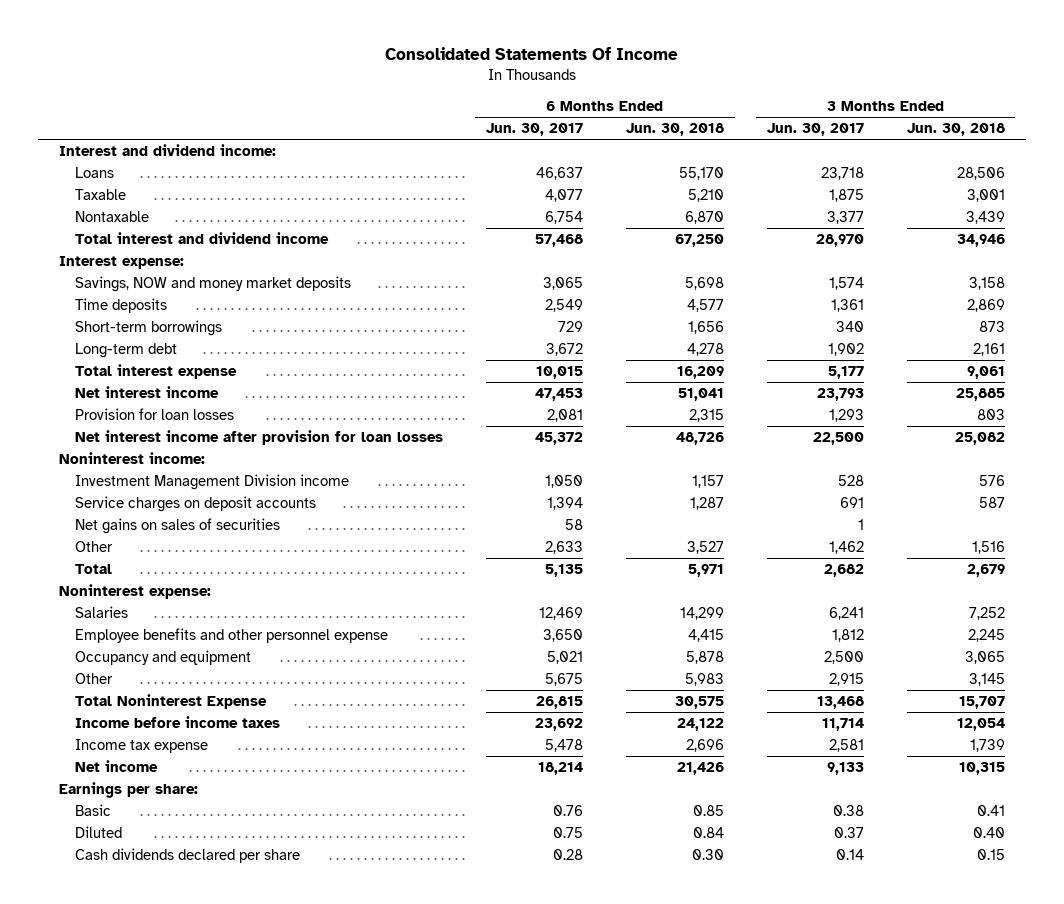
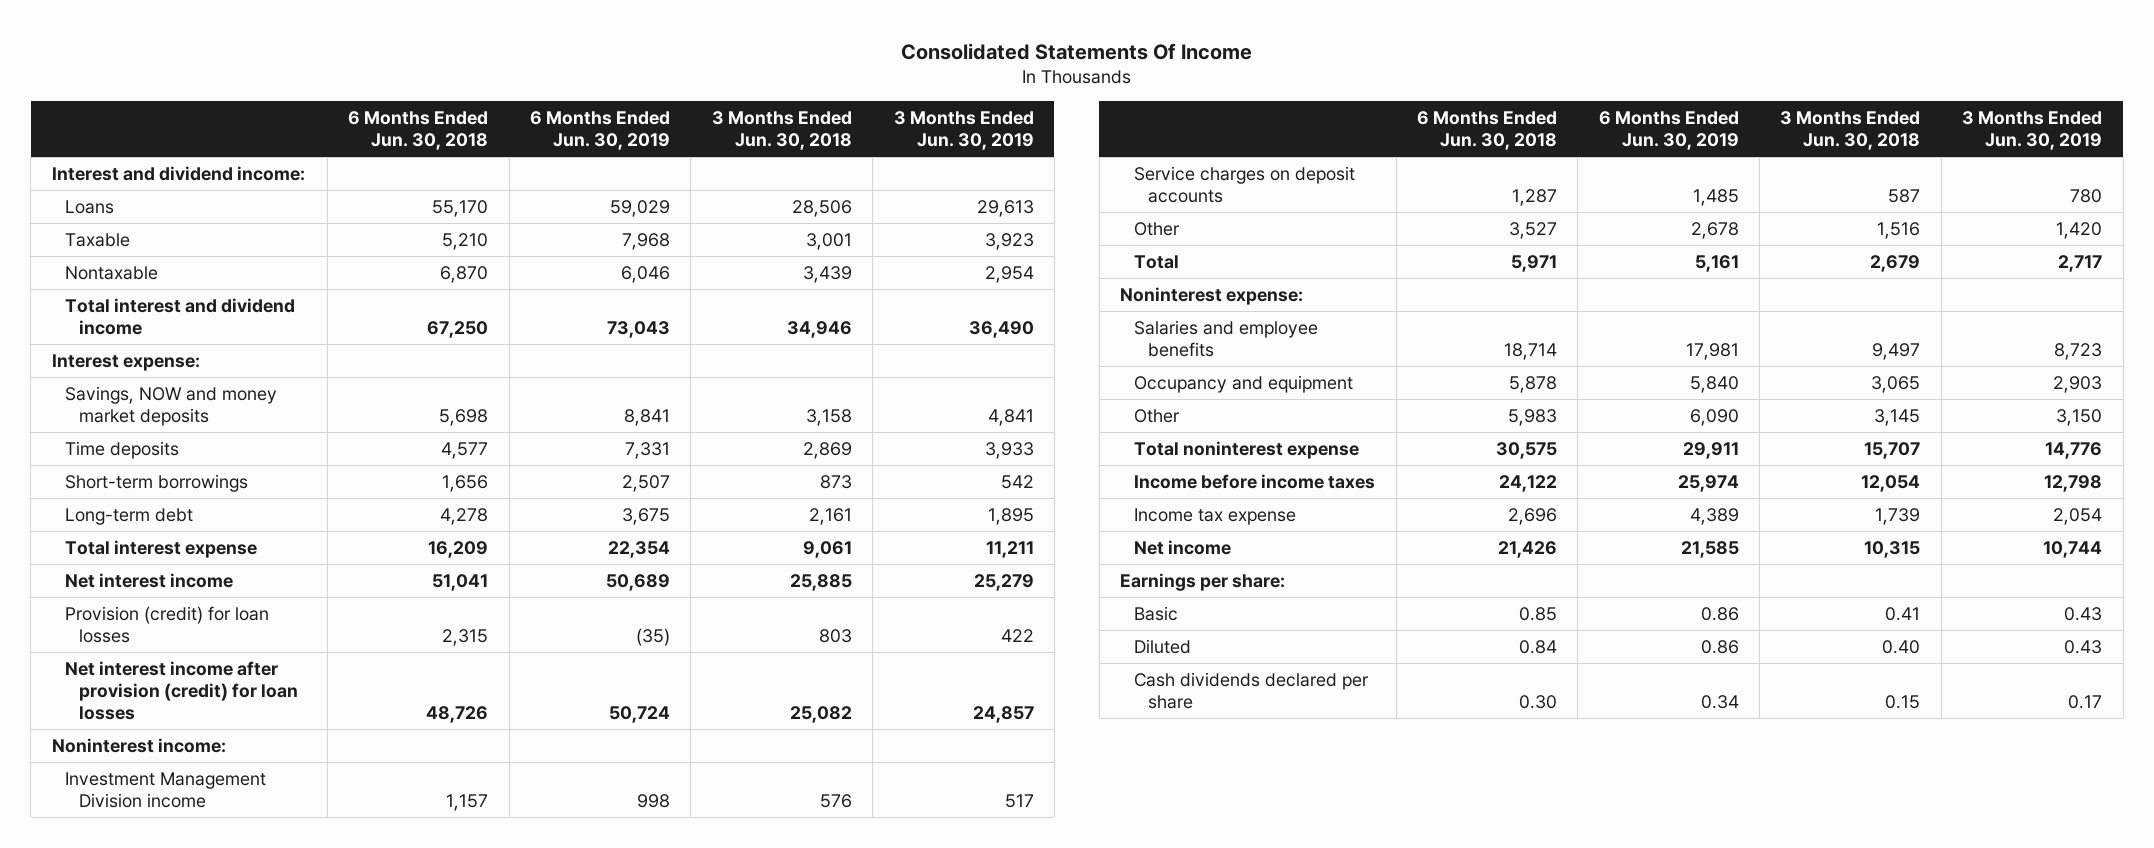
[486,123,584,137] Jun. 30, 2017 -> none
[766,123,864,137] Jun. 30, 2017 -> none
none -> [530,110,671,151] 6 Months Ended Jun. 30, 2019
none -> [893,110,1034,151] 3 Months Ended Jun. 30, 2019
[75,408,235,421] Provision for loan losses -> [65,605,270,644] Provision (credit) for loan losses
[75,430,444,446] Net interest income after provision for loan losses -> [65,660,299,721] Net interest income after provision (credit) for loan losses
[75,518,281,535] Net gains on sales of securities -> none
[75,606,129,619] Salaries -> none
[75,628,389,644] Employee benefits and other personnel expense -> none
none -> [1134,319,1319,358] Salaries and employee benefits
[75,694,268,710] Total Noninterest Expense -> [1134,440,1360,459] Total noninterest expense

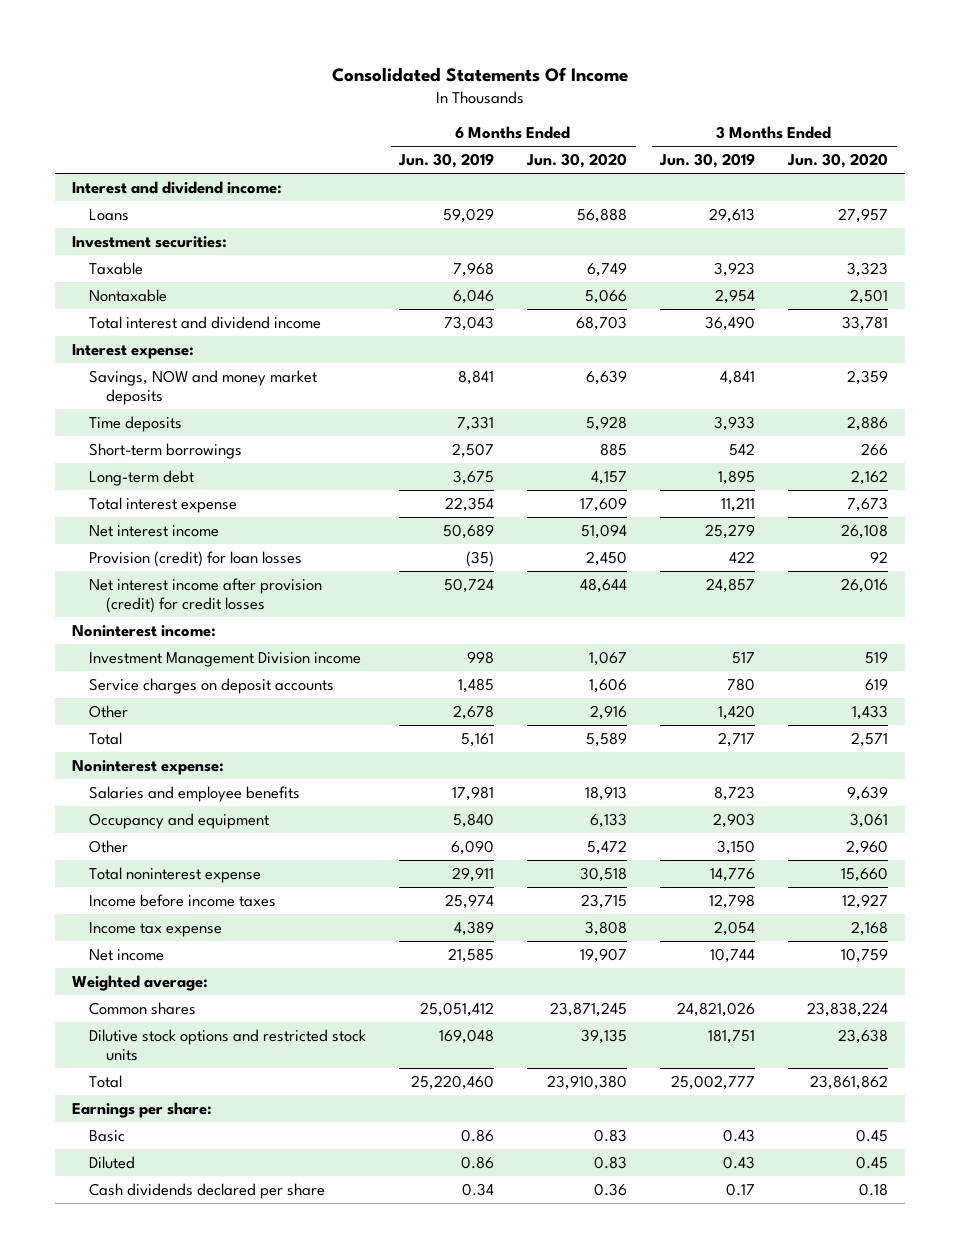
[348,110,489,151] 6 Months Ended Jun. 30, 2018 -> none
[711,110,852,151] 3 Months Ended Jun. 30, 2018 -> none
none -> [526,153,628,169] Jun. 30, 2020
none -> [787,153,889,169] Jun. 30, 2020
none -> [71,235,227,248] Investment securities:
[65,660,299,721] Net interest income after provision (credit) for loan losses -> [89,577,323,613] Net interest income after provision (credit) for credit losses
none -> [71,974,208,991] Weighted average:
none -> [89,1001,197,1015] Common shares
none -> [89,1028,367,1061] Dilutive stock options and restricted stock units
none -> [89,1074,123,1088] Total

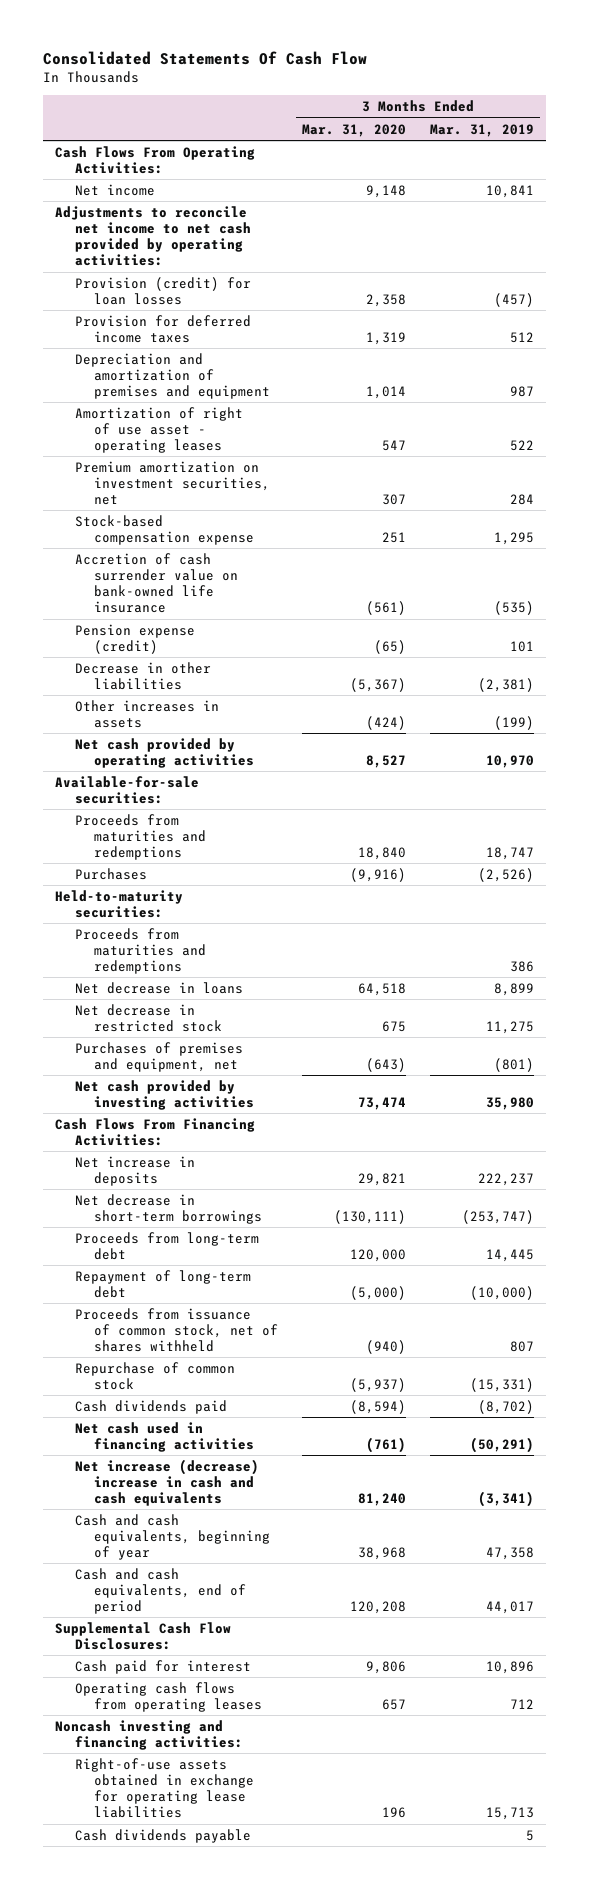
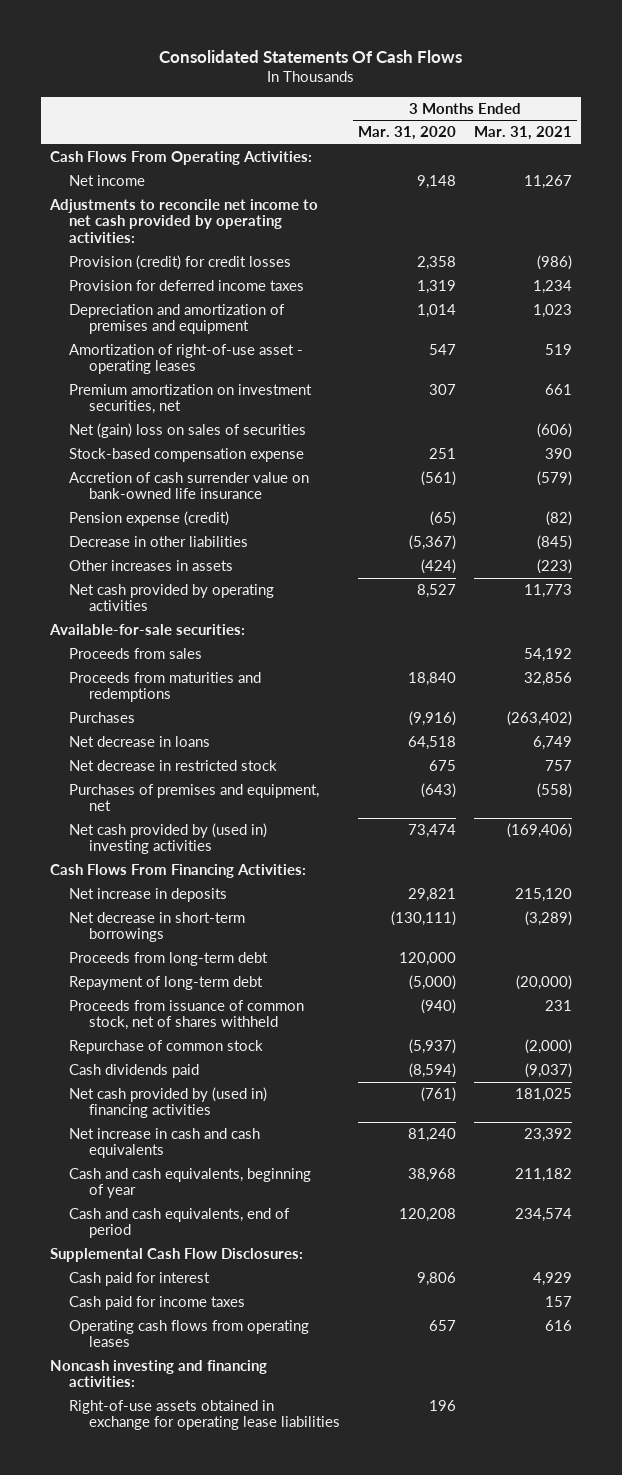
[43,50,368,65] Consolidated Statements Of Cash Flow -> [158,50,462,64] Consolidated Statements Of Cash Flows
[430,123,535,137] Mar. 31, 2019 -> none
none -> [473,126,572,141] Mar. 31, 2021
[74,276,251,305] Provision (credit) for loan losses -> [69,254,292,270] Provision (credit) for credit losses
[74,406,243,453] Amortization of right of use asset - operating leases -> [69,343,304,375] Amortization of right-of-use asset - operating leases
none -> [69,422,307,438] Net (gain) loss on sales of securities
none -> [69,647,203,659] Proceeds from sales
[55,889,184,918] Held-to-maturity securities: -> none
[74,927,207,974] Proceeds from maturities and redemptions -> none
[74,1079,255,1110] Net cash provided by investing activities -> [69,822,268,855] Net cash provided by (used in) investing activities
[74,1421,255,1452] Net cash used in financing activities -> [69,1086,268,1119] Net cash provided by (used in) financing activities
[74,1458,259,1506] Net increase (decrease) increase in cash and cash equivalents -> [69,1127,261,1159] Net increase in cash and cash equivalents
none -> [69,1295,246,1310] Cash paid for income taxes
[74,1828,251,1843] Cash dividends payable -> none

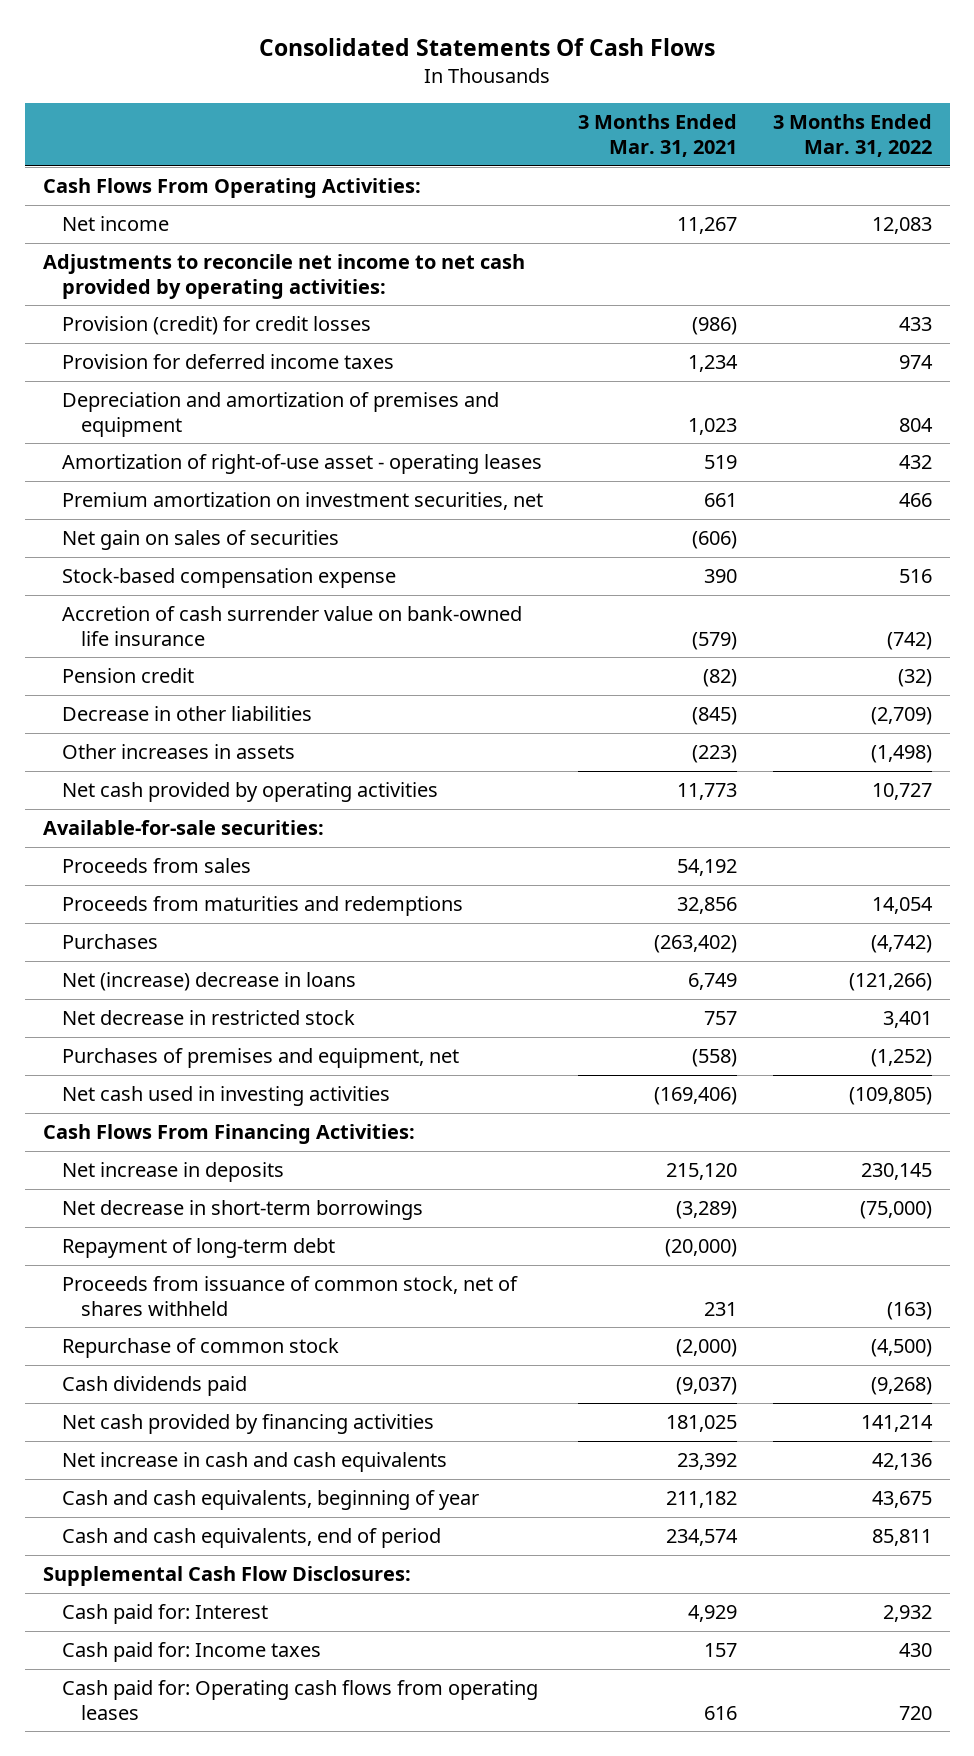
[357,126,456,141] Mar. 31, 2020 -> none
none -> [772,114,932,158] 3 Months Ended Mar. 31, 2022
[69,422,307,438] Net (gain) loss on sales of securities -> [61,530,339,551] Net gain on sales of securities
[69,510,230,526] Pension expense (credit) -> [61,668,194,684] Pension credit
[69,735,211,747] Net decrease in loans -> [61,972,356,992] Net (increase) decrease in loans
[69,822,268,855] Net cash provided by (used in) investing activities -> [61,1086,390,1107] Net cash used in investing activities
[69,951,269,966] Proceeds from long-term debt -> none
[69,1086,268,1119] Net cash provided by (used in) financing activities -> [61,1414,434,1435] Net cash provided by financing activities
[49,1359,267,1388] Noncash investing and financing activities: -> none
[69,1399,340,1431] Right-of-use assets obtained in exchange for operating lease liabilities -> none
[69,1271,211,1286] Cash paid for interest -> [61,1604,268,1625] Cash paid for: Interest
[69,1295,246,1310] Cash paid for income taxes -> [61,1642,321,1663] Cash paid for: Income taxes
[69,1319,310,1348] Operating cash flows from operating leases -> [61,1680,538,1720] Cash paid for: Operating cash flows from operating leases

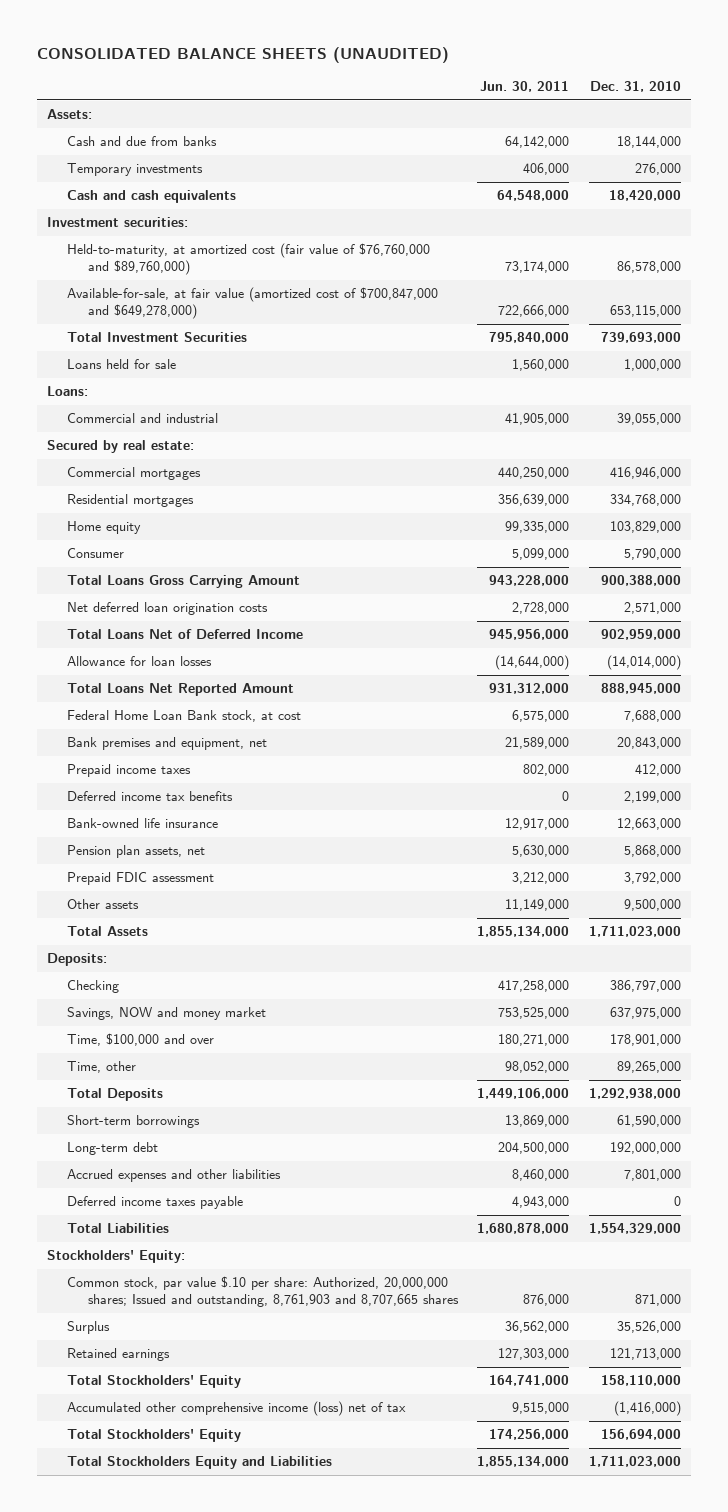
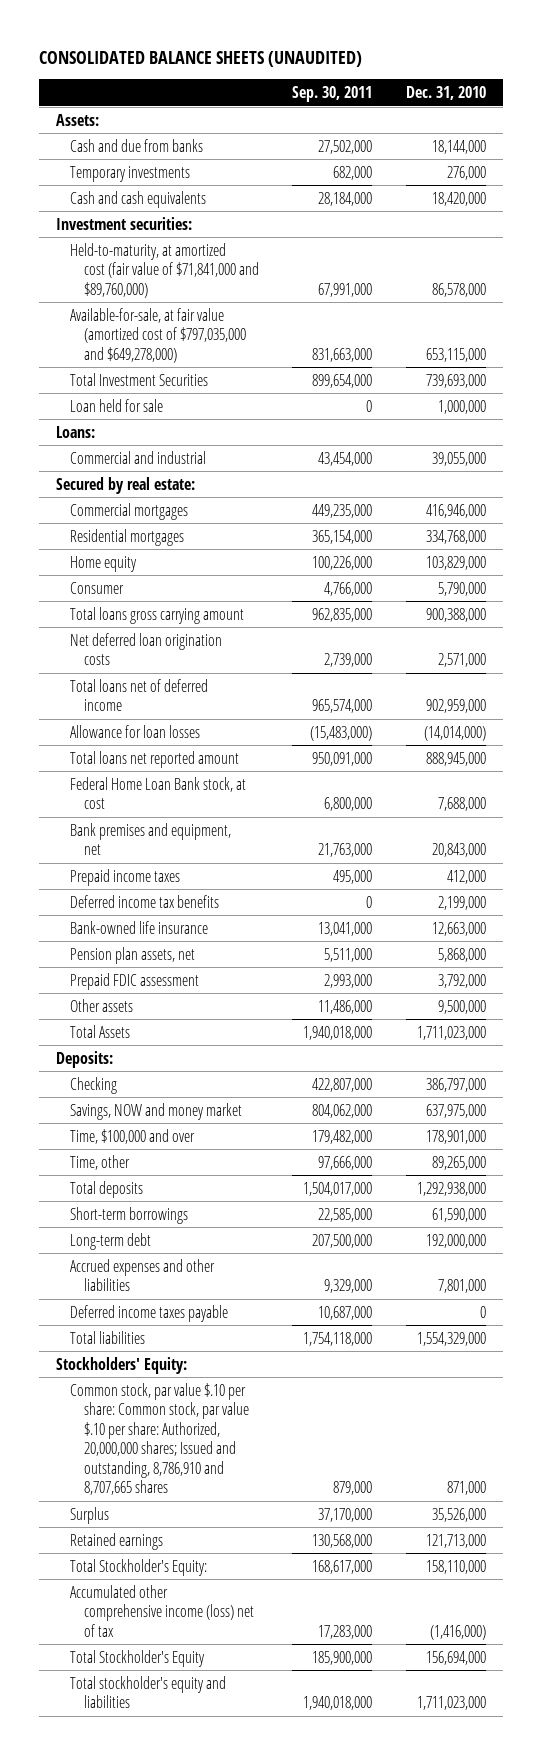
[480,80,570,92] Jun. 30, 2011 -> none
none -> [292,85,373,102] Sep. 30, 2011
[67,243,431,276] Held-to-maturity, at amortized cost (fair value of $76,760,000 and $89,760,000) -> [69,242,259,298] Held-to-maturity, at amortized cost (fair value of $71,841,000 and $89,760,000)
[67,287,439,320] Available-for-sale, at fair value (amortized cost of $700,847,000 and $649,278,000) -> [69,307,246,363] Available-for-sale, at fair value (amortized cost of $797,035,000 and $649,278,000)
[67,359,177,370] Loans held for sale -> [69,398,163,412] Loan held for sale
[67,575,301,589] Total Loans Gross Carrying Amount -> [69,606,244,624] Total loans gross carrying amount
[67,629,304,640] Total Loans Net of Deferred Income -> [69,678,208,712] Total loans net of deferred income
[67,683,295,697] Total Loans Net Reported Amount -> [69,750,239,768] Total loans net reported amount
[67,1088,164,1102] Total Deposits -> [69,1180,143,1198] Total deposits
[67,1223,170,1234] Total Liabilities -> [69,1330,145,1344] Total liabilities
[67,1276,459,1308] Common stock, par value $.10 per share: Authorized, 20,000,000 shares; Issued and outstanding, 8,761,903 and 8,707,665 shares -> [69,1382,249,1496] Common stock, par value $.10 per share: Common stock, par value $.10 per share: Authorized, 20,000,000 shares; Issued and outstanding, 8,786,910 and 8,707,665 shares
[67,1375,242,1389] Total Stockholders' Equity -> [69,1558,207,1576] Total Stockholder's Equity:
[67,1429,242,1443] Total Stockholders' Equity -> [69,1649,205,1667] Total Stockholder's Equity
[67,1456,333,1470] Total Stockholders Equity and Liabilities -> [69,1675,226,1709] Total stockholder's equity and liabilities

